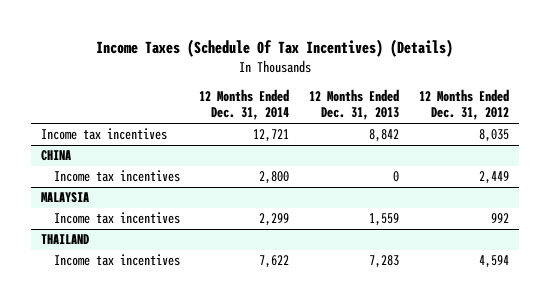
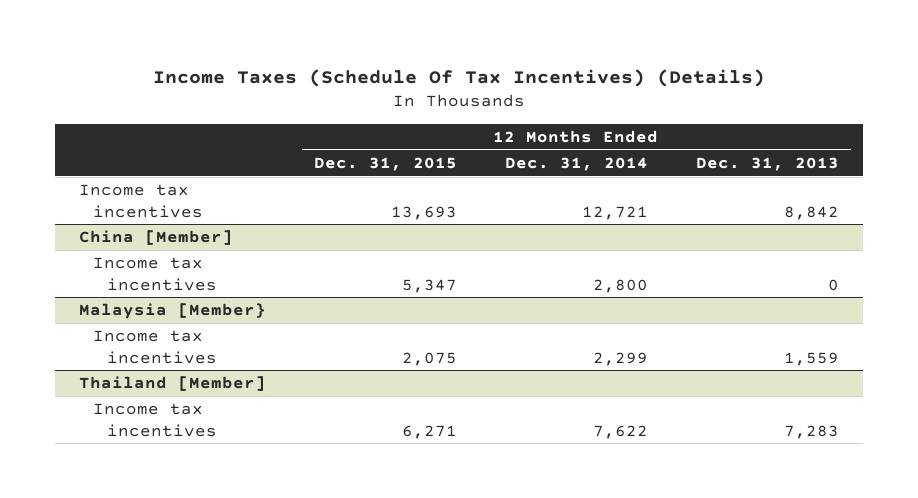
[418,88,509,121] 12 Months Ended Dec. 31, 2012 -> none
none -> [314,156,458,171] Dec. 31, 2015
[41,150,72,162] CHINA -> [79,230,234,246] China [Member]
[41,192,90,204] MALAYSIA -> [79,303,267,320] Malaysia [Member}
[41,234,90,245] THAILAND -> [79,376,267,392] Thailand [Member]

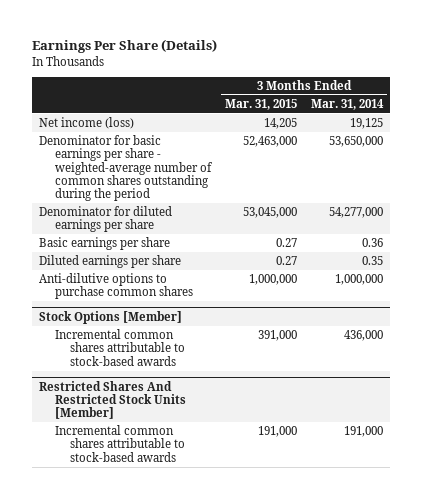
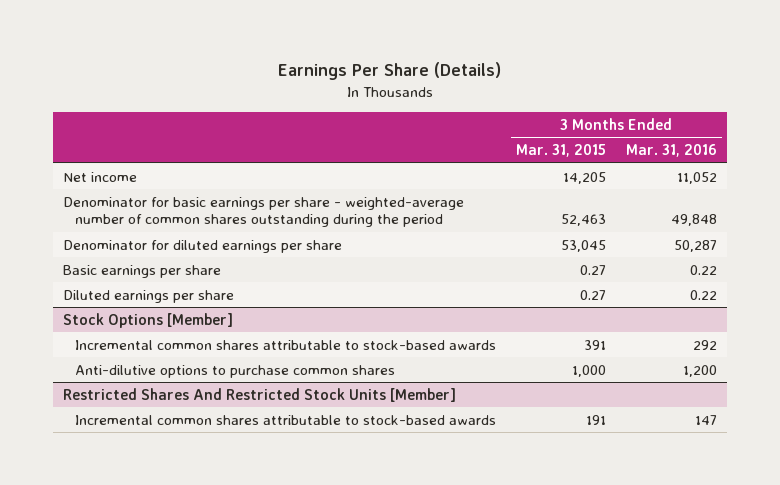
[311,98,385,110] Mar. 31, 2014 -> none
none -> [625,144,717,158] Mar. 31, 2016
[39,117,135,130] Net income (loss) -> [62,171,137,182] Net income
[242,136,297,148] 52,463,000 -> [560,214,606,227] 52,463
[242,207,297,219] 53,045,000 -> [560,239,606,252] 53,045
[39,273,193,300] Anti-dilutive options to purchase common shares -> none
[257,330,297,342] 391,000 -> [583,339,606,350] 391
none -> [74,364,395,378] Anti-dilutive options to purchase common shares
[257,426,297,438] 191,000 -> [585,414,606,425] 191

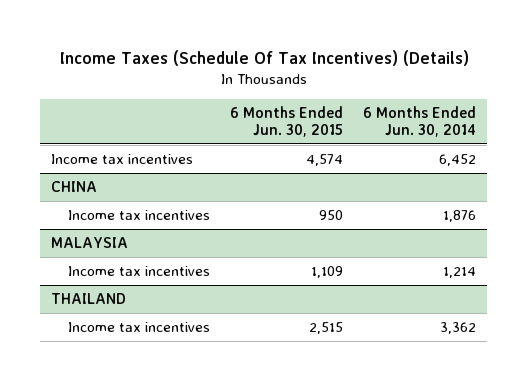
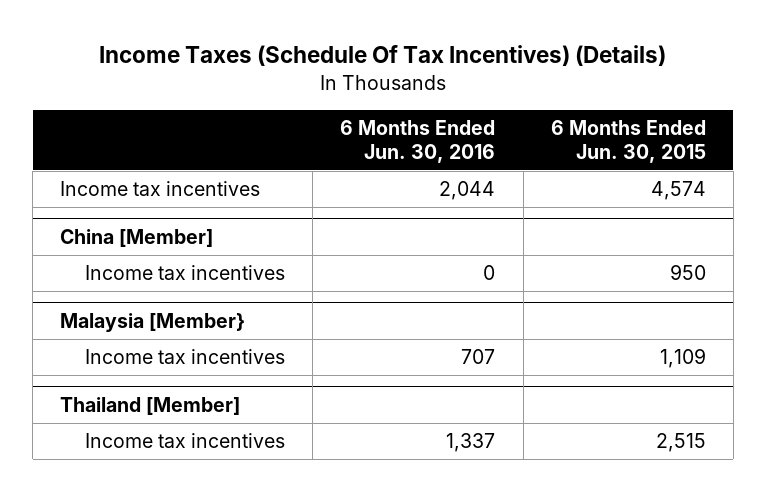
[363,105,477,138] 6 Months Ended Jun. 30, 2014 -> none
none -> [340,120,496,163] 6 Months Ended Jun. 30, 2016
[50,180,97,192] CHINA -> [60,229,214,248] China [Member]
[50,236,128,248] MALAYSIA -> [60,313,246,333] Malaysia [Member}
[50,292,126,304] THAILAND -> [60,397,241,416] Thailand [Member]

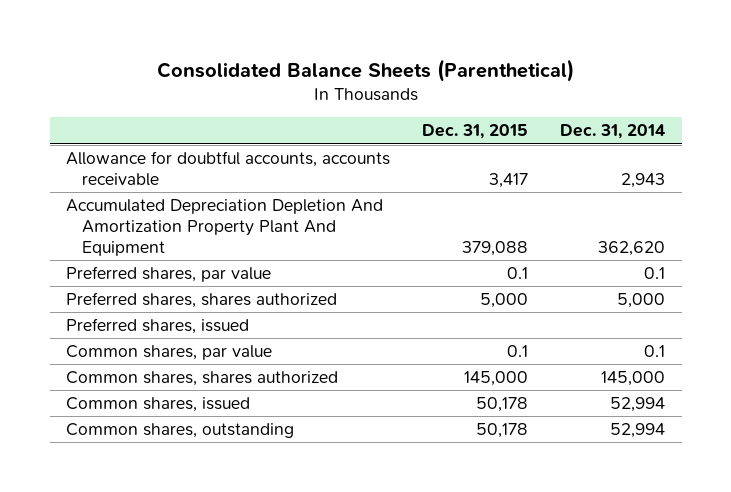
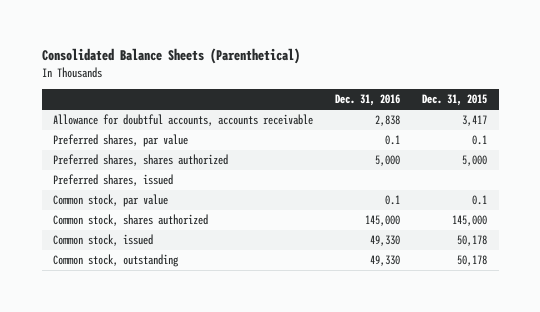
[560,124,666,140] Dec. 31, 2014 -> none
none -> [335,94,401,107] Dec. 31, 2016
[65,199,383,257] Accumulated Depreciation Depletion And Amortization Property Plant And Equipment -> none
[65,345,272,361] Common shares, par value -> [52,194,168,208] Common stock, par value
[65,371,338,387] Common shares, shares authorized -> [52,214,208,227] Common stock, shares authorized
[65,397,250,413] Common shares, issued -> [52,234,153,247] Common stock, issued
[65,423,294,439] Common shares, outstanding -> [52,254,179,268] Common stock, outstanding

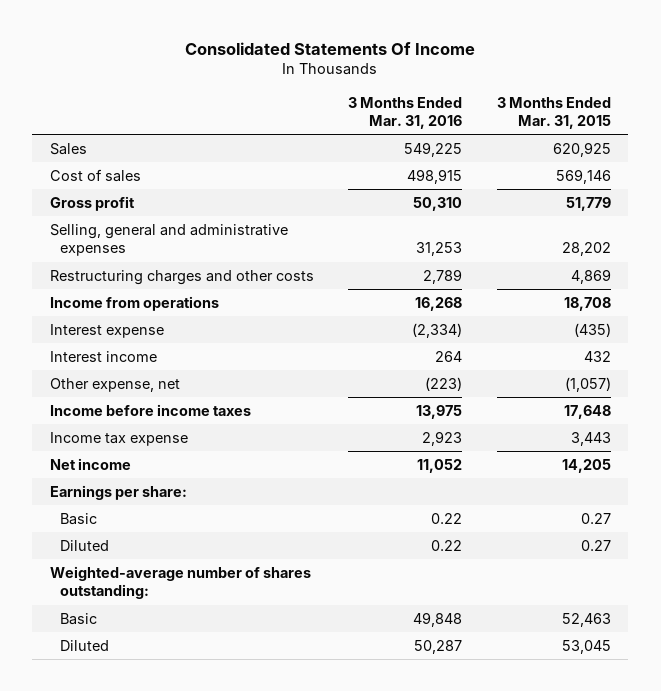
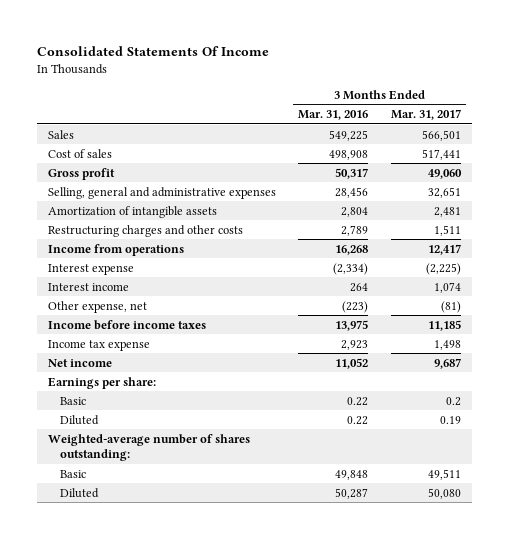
[497,96,612,129] 3 Months Ended Mar. 31, 2015 -> none
none -> [390,109,461,121] Mar. 31, 2017
[407,168,463,184] 498,915 -> [329,149,369,160] 498,908
[413,196,463,211] 50,310 -> [335,167,369,179] 50,317
[416,242,463,257] 31,253 -> [335,186,369,198] 28,456
none -> [48,205,218,218] Amortization of intangible assets

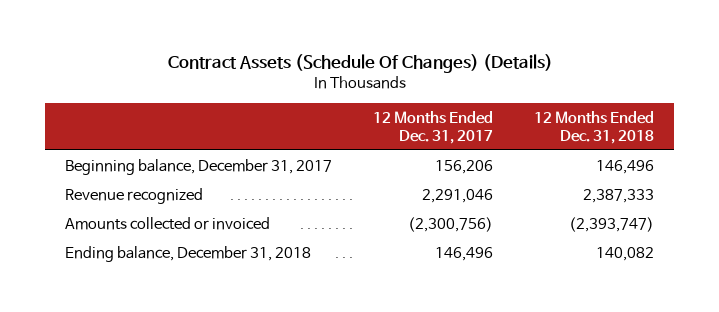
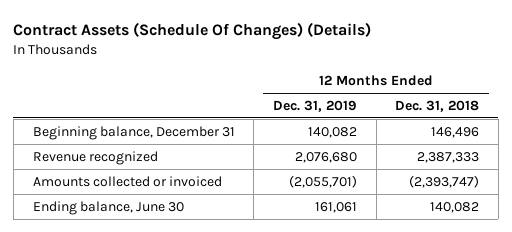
[373,110,494,144] 12 Months Ended Dec. 31, 2017 -> none
none -> [272,99,357,112] Dec. 31, 2019
[65,158,333,175] Beginning balance, December 31, 2017 -> [32,125,235,140] Beginning balance, December 31
[65,245,312,262] Ending balance, December 31, 2018 -> [32,200,184,215] Ending balance, June 30

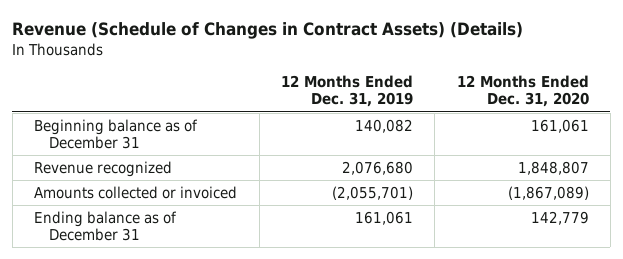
[13,22,372,41] Contract Assets (Schedule Of Changes) (Details) -> [12,22,524,40] Revenue (Schedule of Changes in Contract Assets) (Details)
[395,99,480,112] Dec. 31, 2018 -> none
none -> [456,75,589,108] 12 Months Ended Dec. 31, 2020
[32,125,235,140] Beginning balance, December 31 -> [34,118,199,149] Beginning balance as of December 31
[32,200,184,215] Ending balance, June 30 -> [34,210,178,241] Ending balance as of December 31

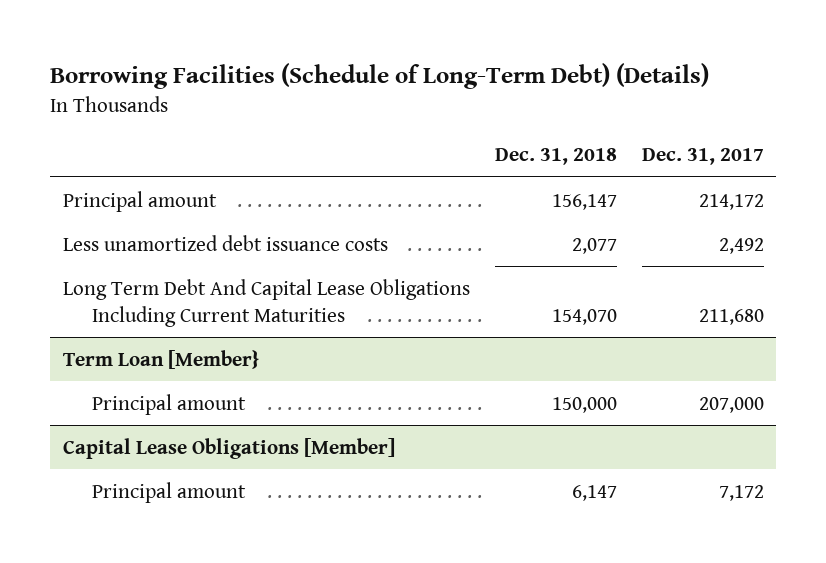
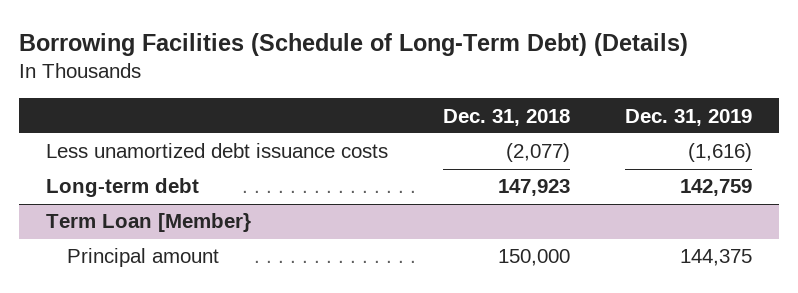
[641,148,764,166] Dec. 31, 2017 -> none
none -> [624,108,752,126] Dec. 31, 2019
[62,190,217,212] Principal amount -> none
[62,278,470,327] Long Term Debt And Capital Lease Obligations Including Current Maturities -> none
[571,237,617,254] 2,077 -> [506,143,571,163] (2,077)
none -> [46,178,200,198] Long-term debt
[62,437,395,459] Capital Lease Obligations [Member] -> none
[92,481,247,503] Principal amount -> none

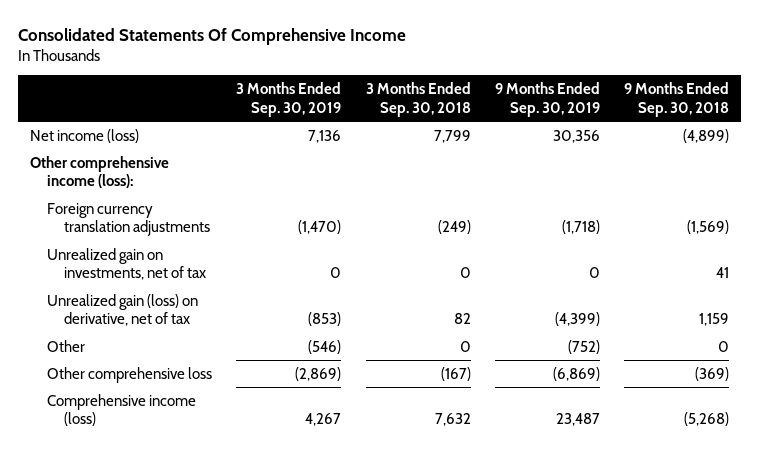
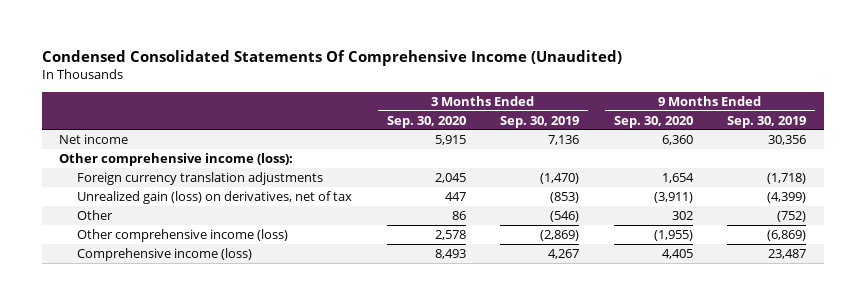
[17,27,406,45] Consolidated Statements Of Comprehensive Income -> [41,49,622,66] Condensed Consolidated Statements Of Comprehensive Income (Unaudited)
[365,82,471,117] 3 Months Ended Sep. 30, 2018 -> none
[624,82,730,117] 9 Months Ended Sep. 30, 2018 -> none
none -> [386,115,466,128] Sep. 30, 2020
none -> [613,115,693,128] Sep. 30, 2020
[29,128,139,143] Net income (loss) -> [59,133,129,144] Net income
[47,247,207,281] Unrealized gain on investments, net of tax -> none
[47,293,199,327] Unrealized gain (loss) on derivative, net of tax -> [77,190,353,204] Unrealized gain (loss) on derivatives, net of tax
[47,366,213,383] Other comprehensive loss -> [77,228,289,242] Other comprehensive income (loss)

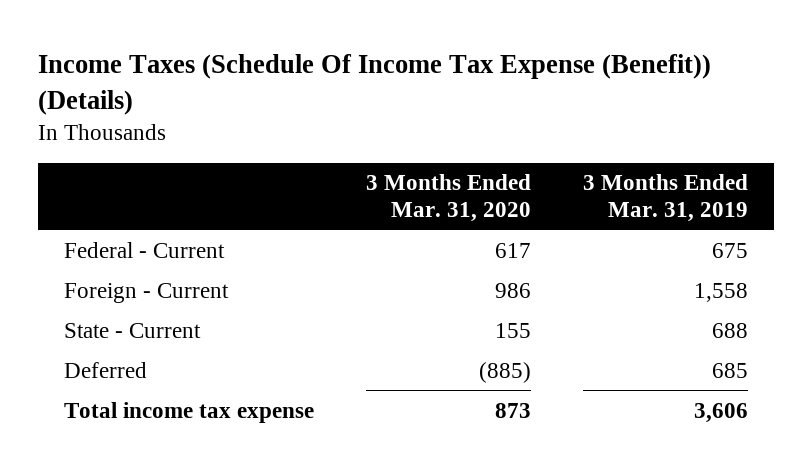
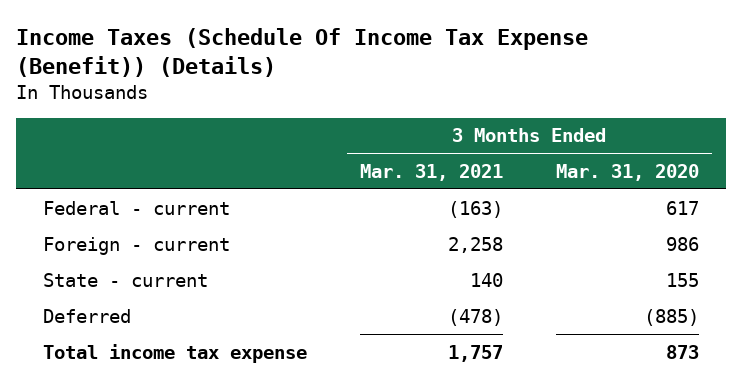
[583,174,749,222] 3 Months Ended Mar. 31, 2019 -> none
none -> [359,163,503,181] Mar. 31, 2021
[63,241,225,258] Federal - Current -> [42,200,230,215] Federal - current
[63,282,229,303] Foreign - Current -> [42,236,230,255] Foreign - current
[63,322,201,338] State - Current -> [42,272,208,287] State - current

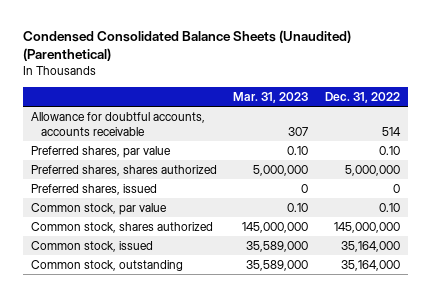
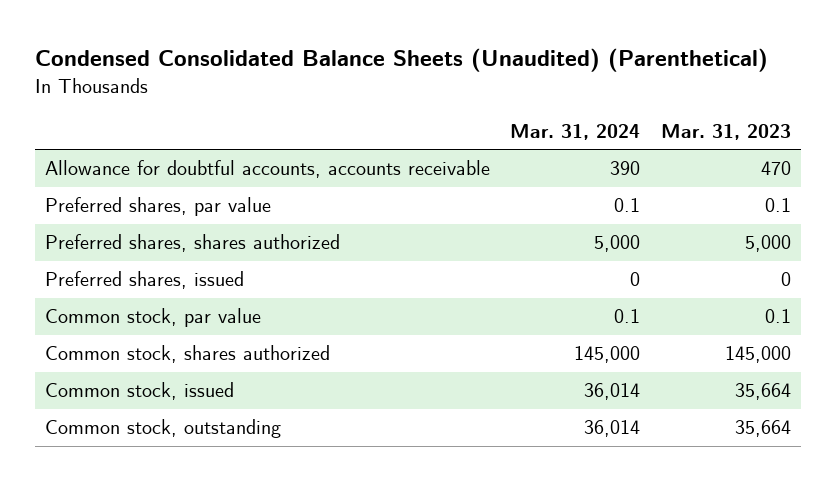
[324,92,400,104] Dec. 31, 2022 -> none
none -> [510,123,641,140] Mar. 31, 2024
[288,126,309,136] 307 -> [760,161,791,176] 470
[287,145,309,155] 0.10 -> [764,198,791,213] 0.1
[253,164,309,176] 5,000,000 -> [744,235,791,253] 5,000
[287,202,309,212] 0.10 -> [764,309,791,324] 0.1
[242,221,309,233] 145,000,000 -> [724,346,791,364] 145,000
[246,240,309,252] 35,589,000 -> [734,383,791,401] 35,664
[246,259,309,271] 35,589,000 -> [734,420,791,438] 35,664

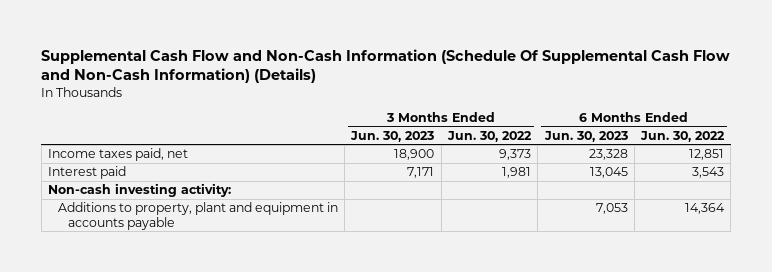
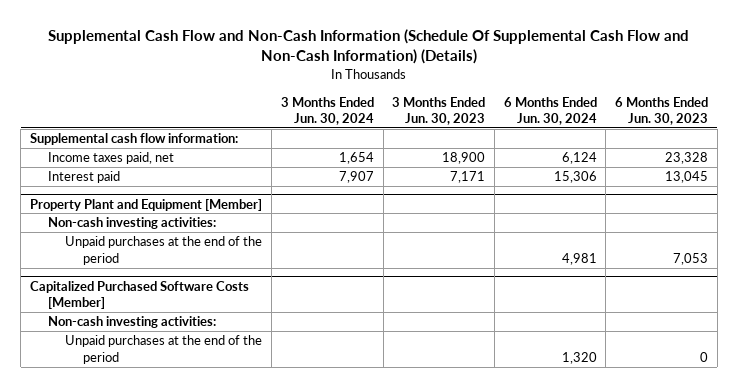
[446,130,532,142] Jun. 30, 2022 -> none
[640,130,726,142] Jun. 30, 2022 -> none
none -> [280,96,374,125] 3 Months Ended Jun. 30, 2024
none -> [503,96,597,125] 6 Months Ended Jun. 30, 2024
none -> [29,133,238,146] Supplemental cash flow information:
none -> [29,198,262,211] Property Plant and Equipment [Member]
[48,183,232,198] Non-cash investing activity: -> [47,217,216,230] Non-cash investing activities:
[57,202,338,230] Additions to property, plant and equipment in accounts payable -> [65,236,263,265] Unpaid purchases at the end of the period
none -> [29,280,249,309] Capitalized Purchased Software Costs [Member]
none -> [47,316,216,329] Non-cash investing activities:
none -> [65,335,263,364] Unpaid purchases at the end of the period

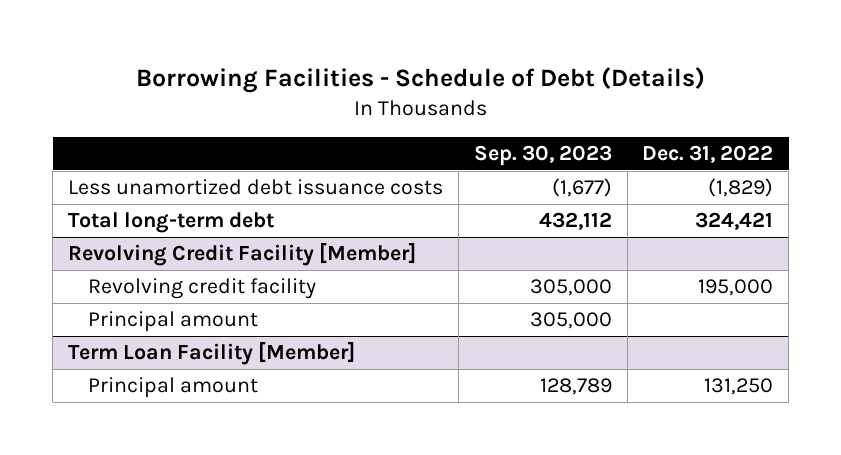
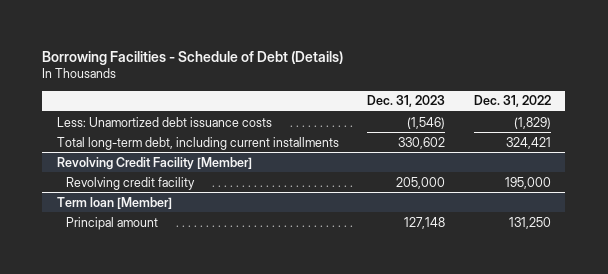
[473,145,612,167] Sep. 30, 2023 -> none
none -> [367,95,446,108] Dec. 31, 2023
[68,179,444,196] Less unamortized debt issuance costs -> [56,116,272,127] Less: Unamortized debt issuance costs
[68,212,275,234] Total long-term debt -> [56,136,339,150] Total long-term debt, including current installments
[88,311,259,333] Principal amount -> none
[68,342,356,366] Term Loan Facility [Member] -> [56,196,172,209] Term loan [Member]

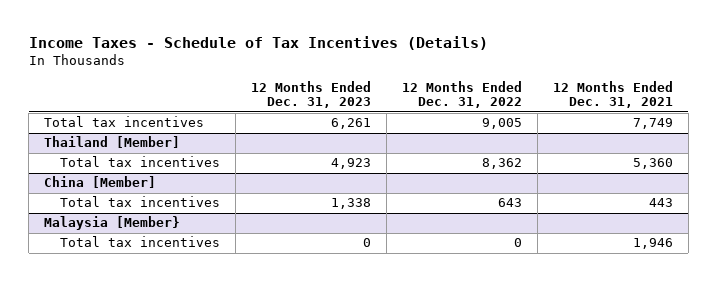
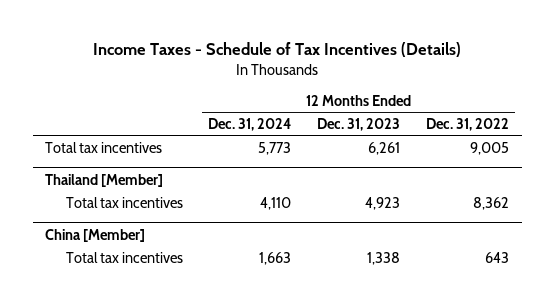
[552,80,673,109] 12 Months Ended Dec. 31, 2021 -> none
none -> [208,117,292,131] Dec. 31, 2024
[44,216,181,231] Malaysia [Member} -> none
[59,236,220,248] Total tax incentives -> none

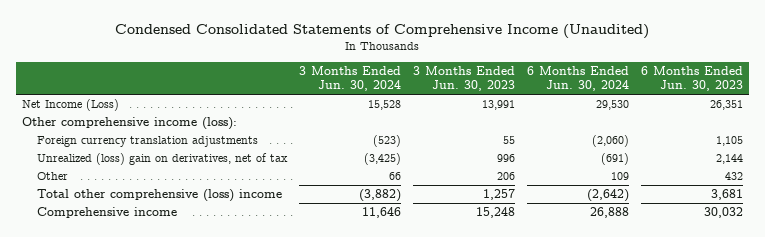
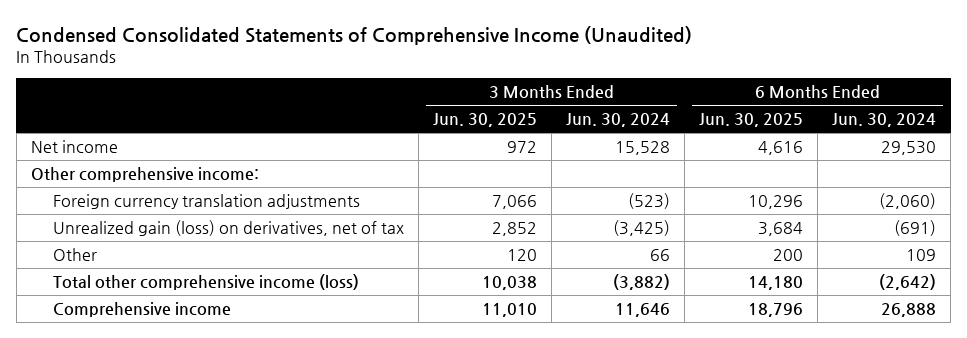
[413,65,516,92] 3 Months Ended Jun. 30, 2023 -> none
[640,65,743,92] 6 Months Ended Jun. 30, 2023 -> none
none -> [433,113,538,128] Jun. 30, 2025
none -> [699,113,804,128] Jun. 30, 2025
[22,98,120,111] Net Income (Loss) -> [30,140,118,154] Net income
[22,116,238,130] Other comprehensive income (loss): -> [30,167,259,183] Other comprehensive income:
[37,152,289,165] Unrealized (loss) gain on derivatives, net of tax -> [53,220,405,237] Unrealized gain (loss) on derivatives, net of tax
[37,188,283,202] Total other comprehensive (loss) income -> [53,274,360,291] Total other comprehensive income (loss)

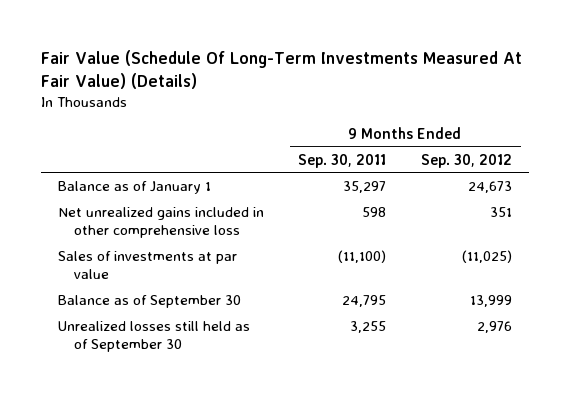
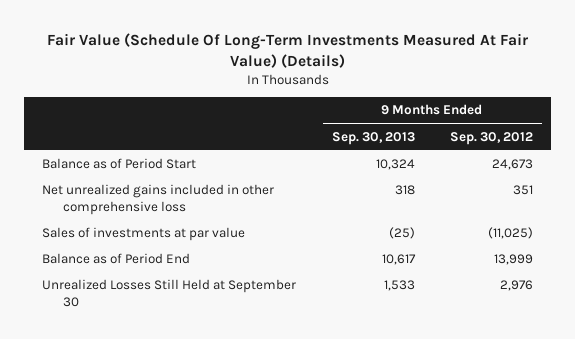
[298,153,387,168] Sep. 30, 2011 -> none
none -> [331,131,415,145] Sep. 30, 2013
[57,180,211,194] Balance as of January 1 -> [42,158,197,170] Balance as of Period Start
[57,294,241,308] Balance as of September 30 -> [42,253,191,265] Balance as of Period End
[57,320,250,353] Unrealized losses still held as of September 30 -> [42,279,297,307] Unrealized Losses Still Held at September 30

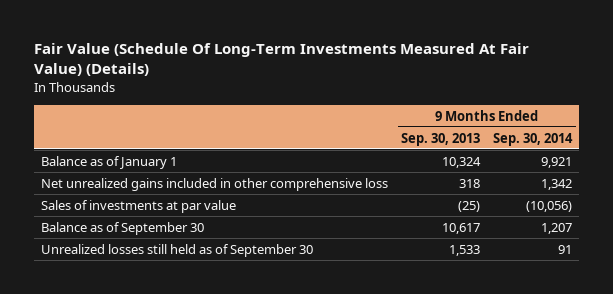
[449,131,533,145] Sep. 30, 2012 -> none
none -> [493,132,574,146] Sep. 30, 2014
[42,158,197,170] Balance as of Period Start -> [40,155,177,169] Balance as of January 1
[42,253,191,265] Balance as of Period End -> [40,221,204,235] Balance as of September 30
[42,279,297,307] Unrealized Losses Still Held at September 30 -> [40,243,313,257] Unrealized losses still held as of September 30

